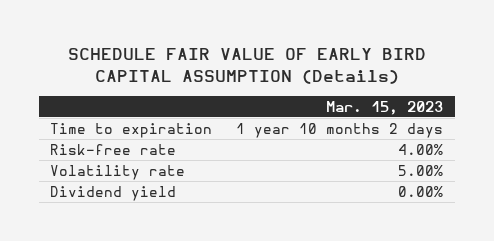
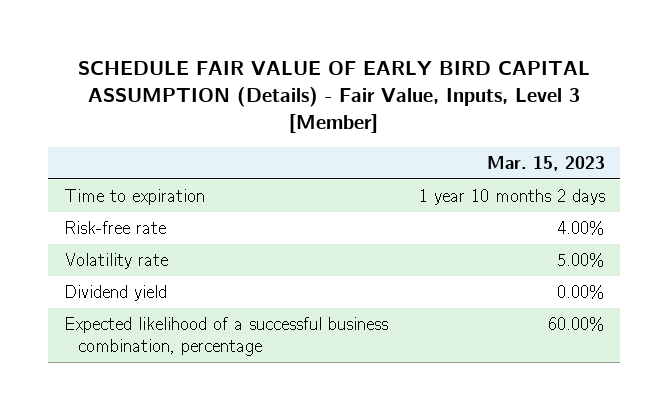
[67,48,426,84] SCHEDULE FAIR VALUE OF EARLY BIRD CAPITAL ASSUMPTION (Details) -> [78,61,591,134] SCHEDULE FAIR VALUE OF EARLY BIRD CAPITAL ASSUMPTION (Details) - Fair Value, Inputs, Level 3 [Member]
none -> [63,317,388,356] Expected likelihood of a successful business combination, percentage

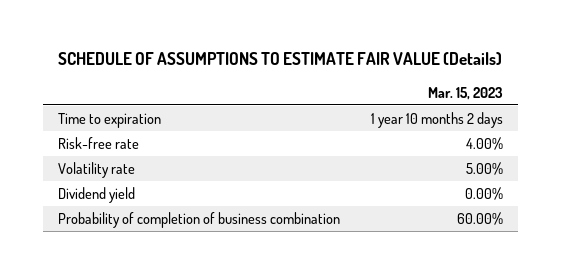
[78,61,591,134] SCHEDULE FAIR VALUE OF EARLY BIRD CAPITAL ASSUMPTION (Details) - Fair Value, Inputs, Level 3 [Member] -> [58,52,503,66] SCHEDULE OF ASSUMPTIONS TO ESTIMATE FAIR VALUE (Details)
[63,317,388,356] Expected likelihood of a successful business combination, percentage -> none
none -> [58,211,341,228] Probability of completion of business combination

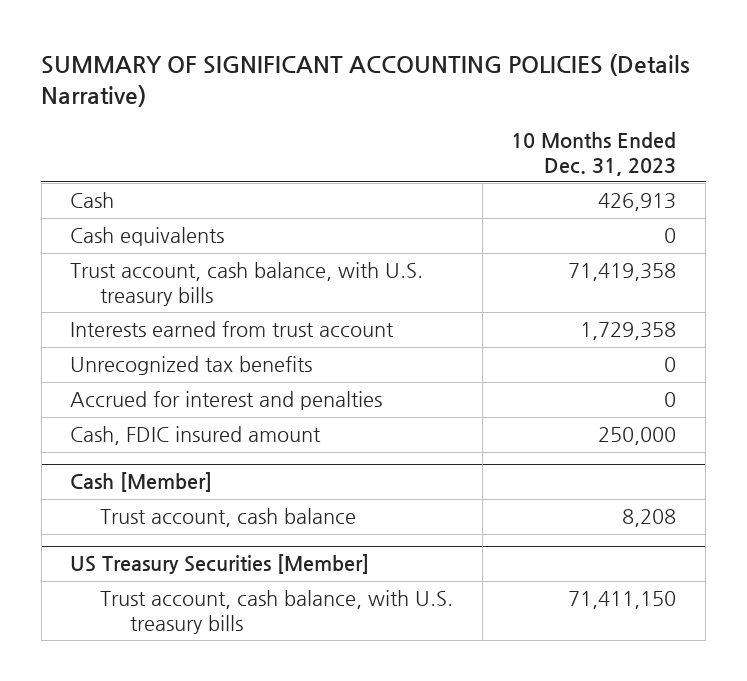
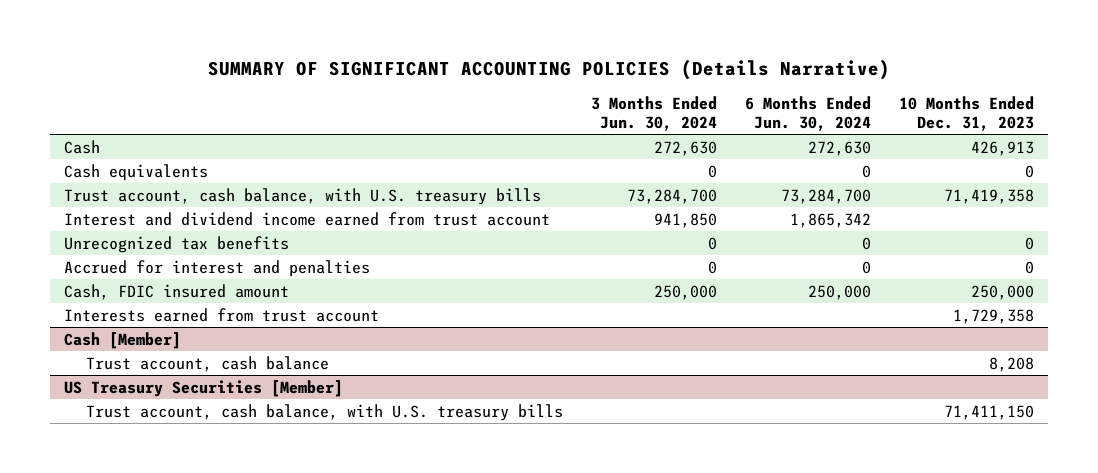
none -> [590,95,717,132] 3 Months Ended Jun. 30, 2024
none -> [745,95,872,132] 6 Months Ended Jun. 30, 2024
none -> [63,211,550,226] Interest and dividend income earned from trust account
[70,321,395,338] Interests earned from trust account -> [63,307,379,322] Interests earned from trust account

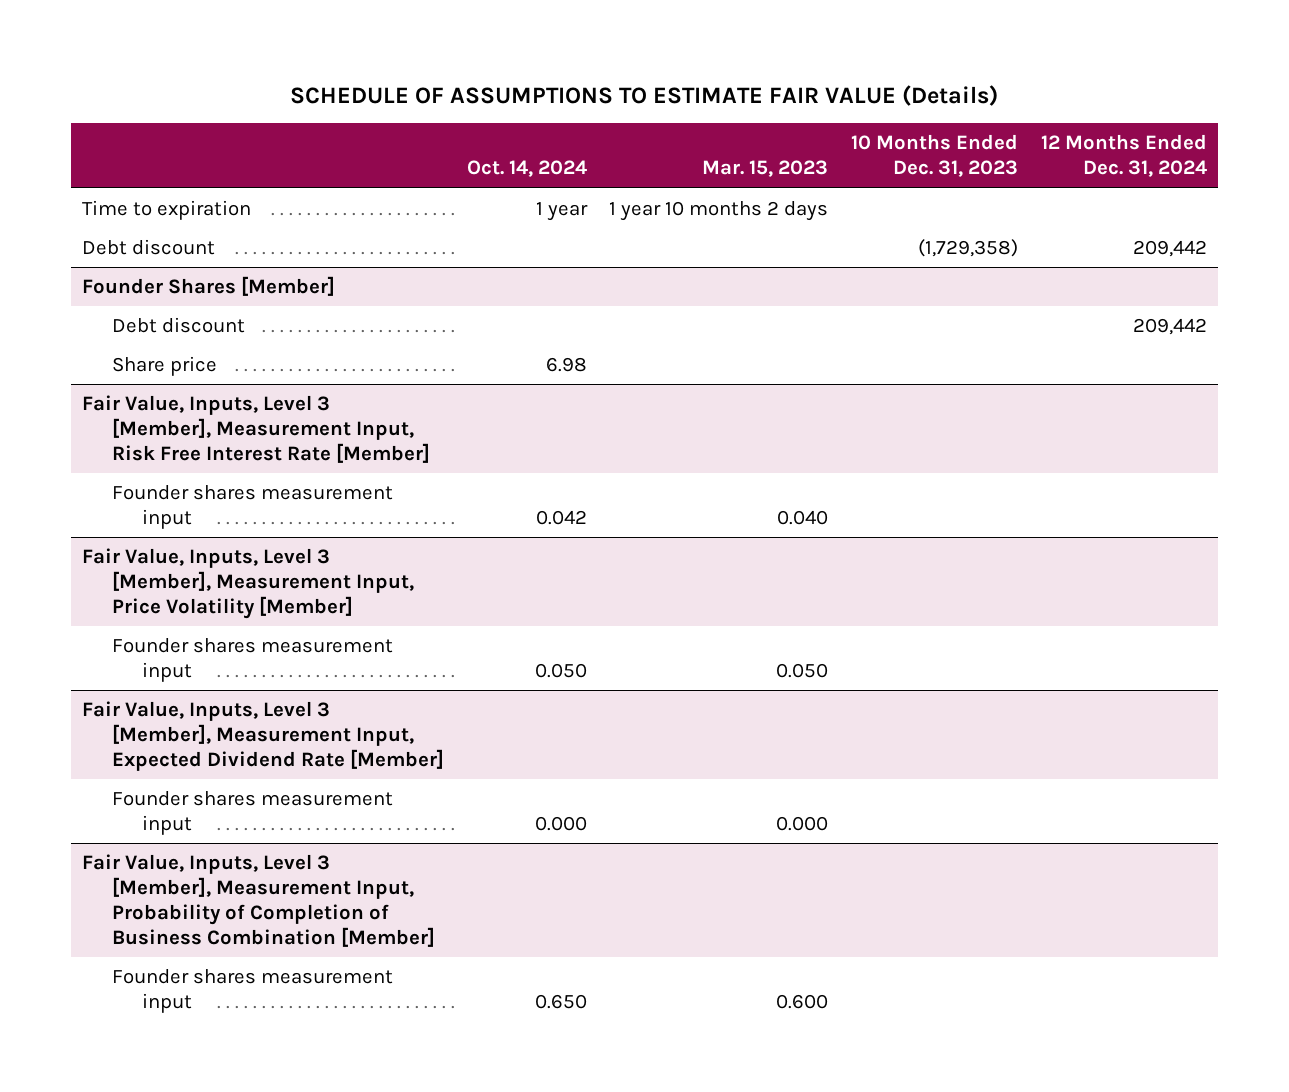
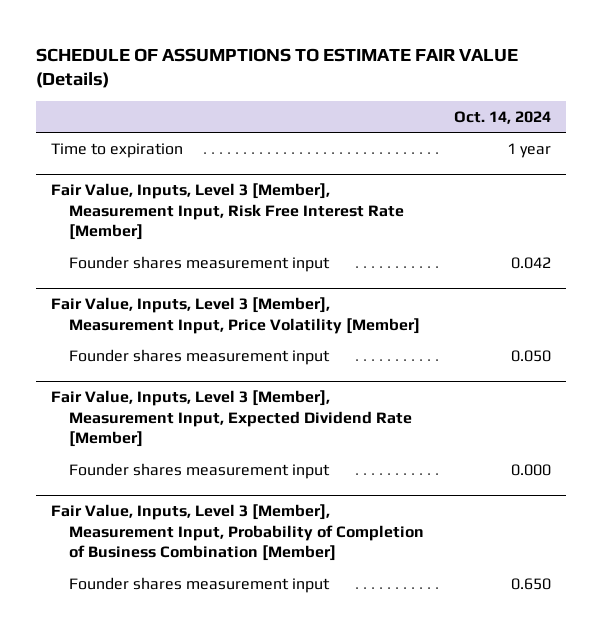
[702,160,829,178] Mar. 15, 2023 -> none
[851,134,1019,178] 10 Months Ended Dec. 31, 2023 -> none
[1040,134,1207,178] 12 Months Ended Dec. 31, 2024 -> none
[81,239,215,256] Debt discount -> none
[81,276,335,297] Founder Shares [Member] -> none
[111,317,245,334] Debt discount -> none
[111,356,217,377] Share price -> none

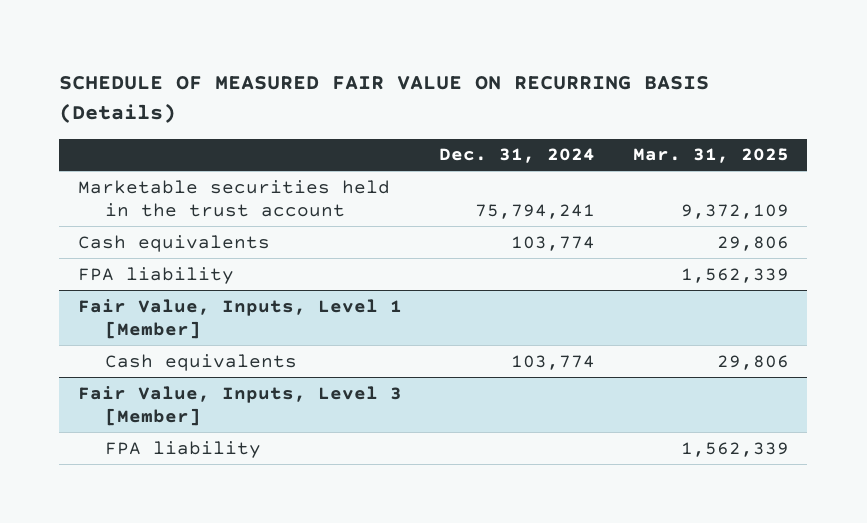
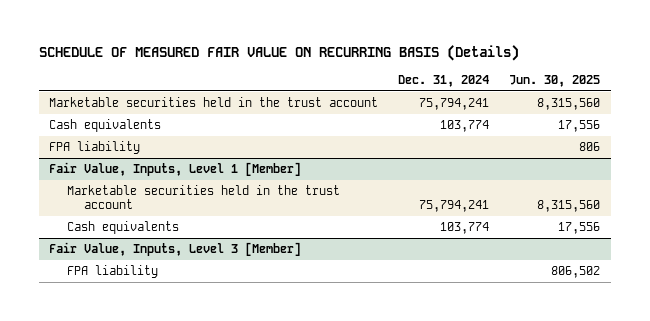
[632,148,789,164] Mar. 31, 2025 -> none
none -> [509,74,601,87] Jun. 30, 2025
none -> [66,184,340,210] Marketable securities held in the trust account

